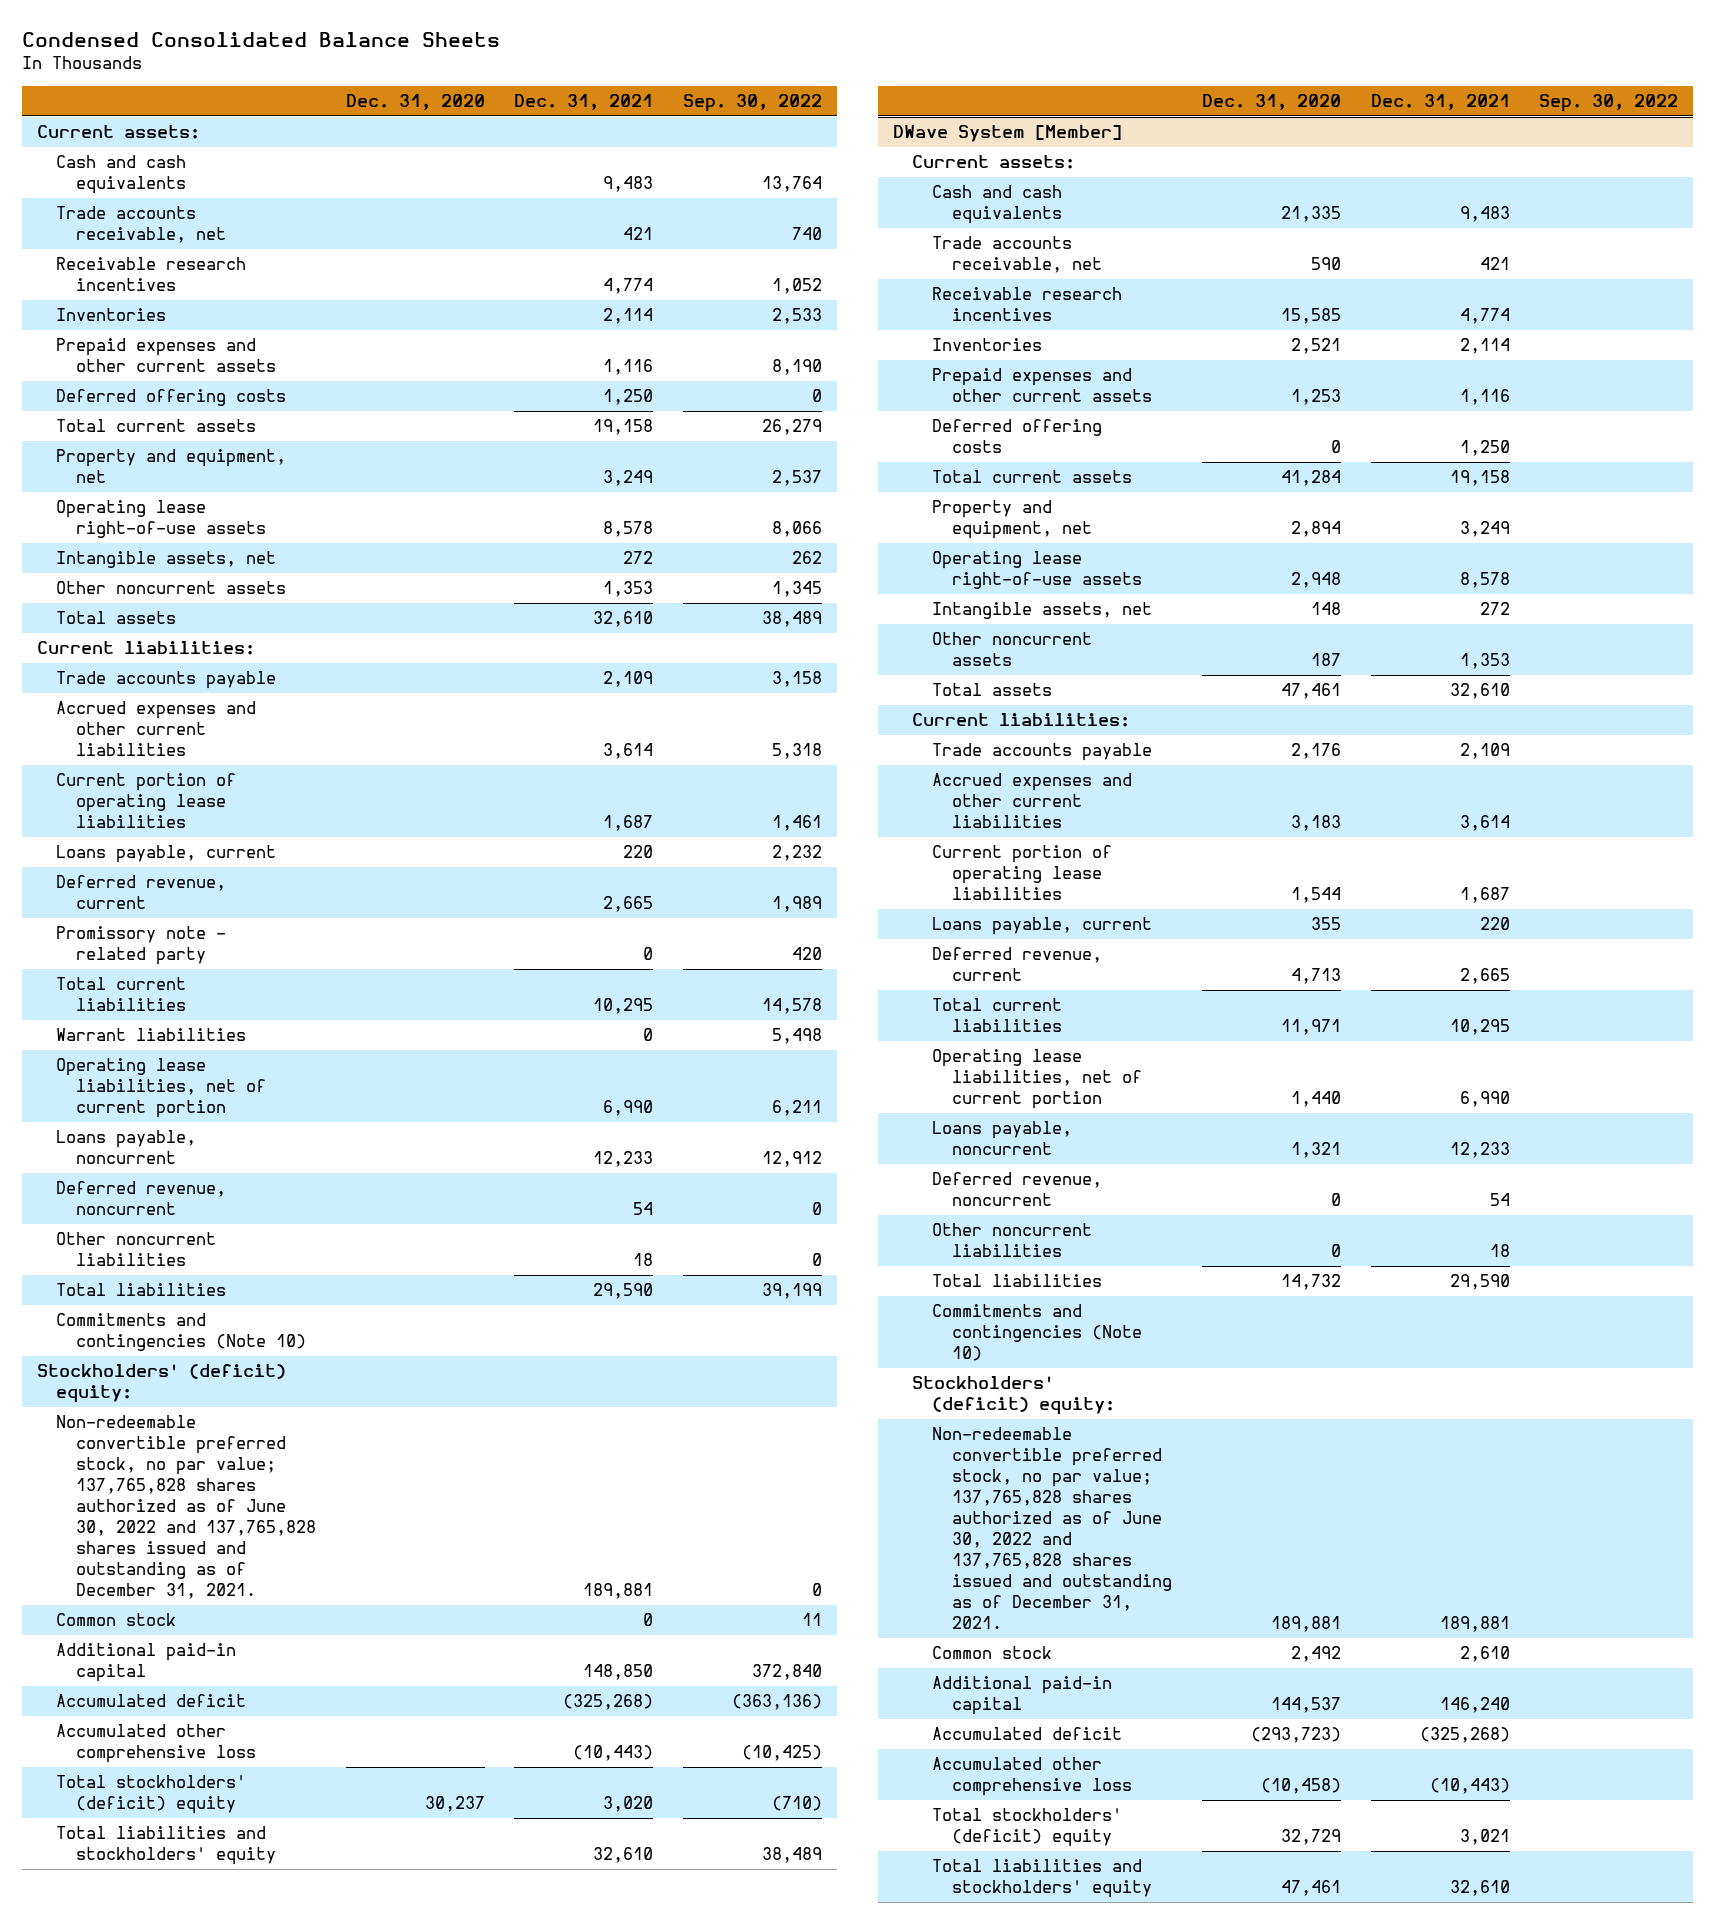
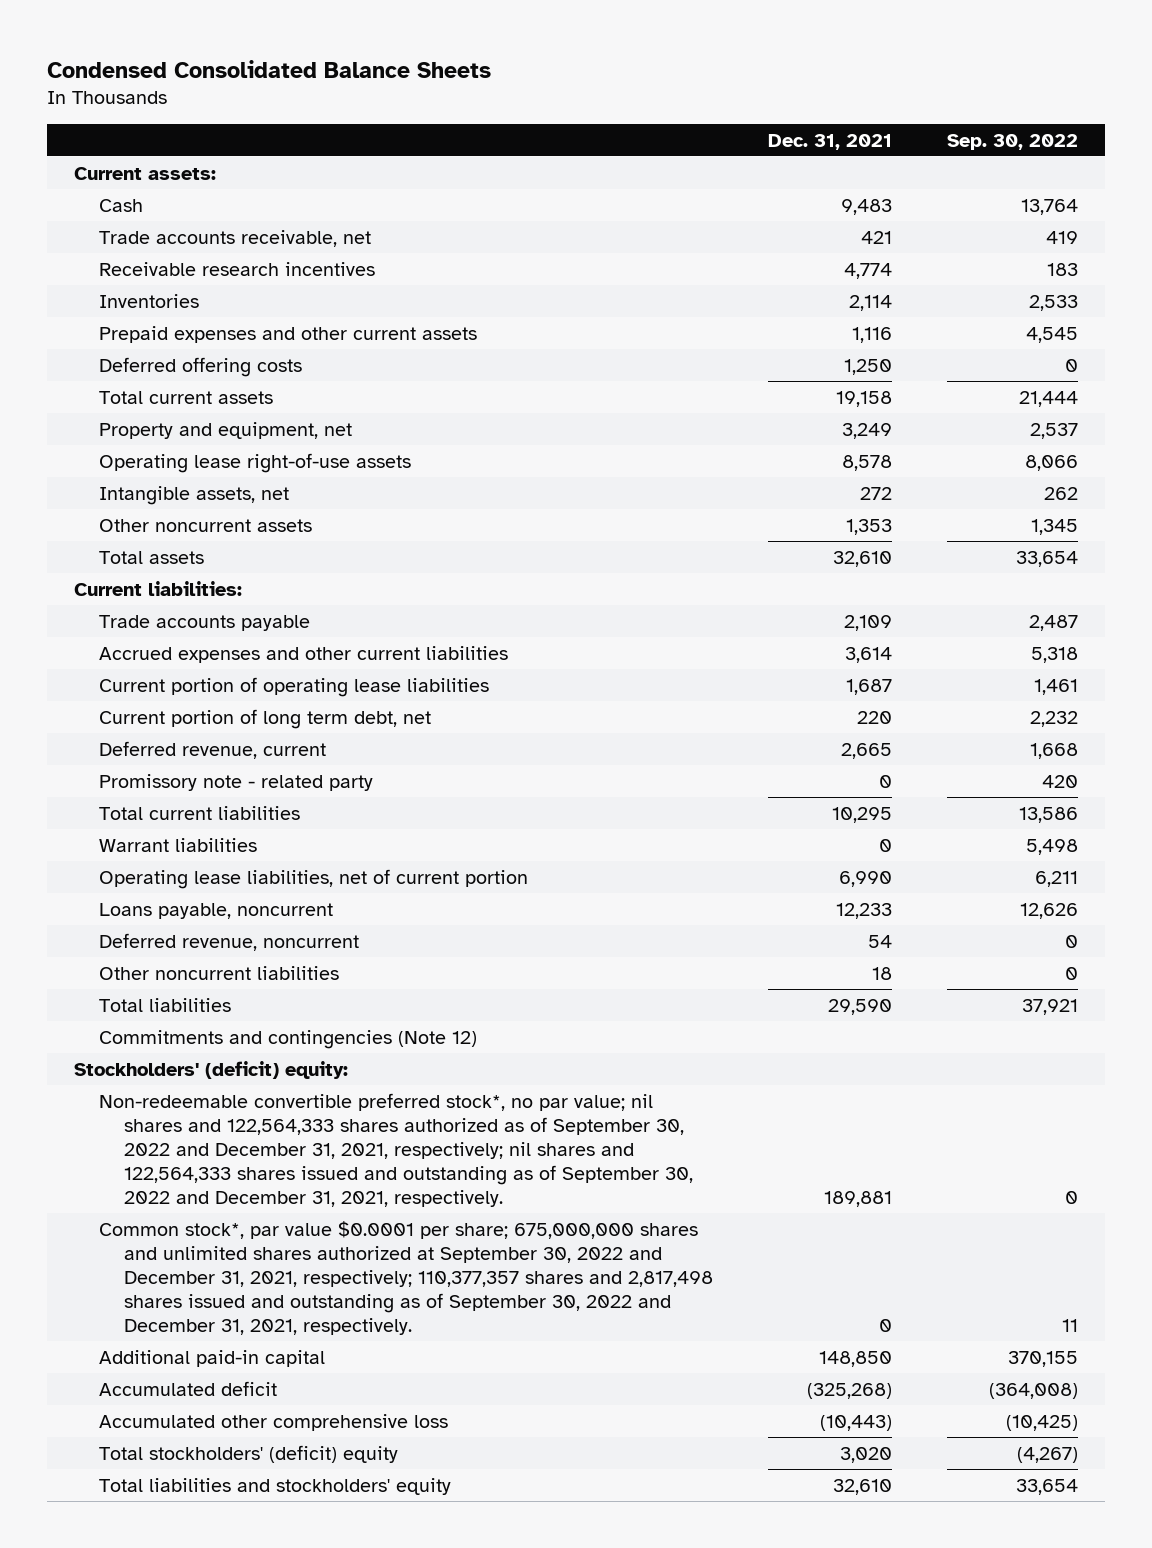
[345,93,485,110] Dec. 31, 2020 -> none
[56,155,187,195] Cash and cash equivalents -> [99,198,144,212] Cash
[792,227,823,241] 740 -> [1045,230,1078,244] 419
[772,278,823,295] 1,052 -> [1046,262,1078,276] 183
[772,359,823,376] 8,190 -> [1025,326,1078,343] 4,545
[762,419,823,436] 26,279 -> [1018,390,1078,407] 21,444
[762,611,823,628] 38,489 -> [1015,550,1078,567] 33,654
[772,671,823,688] 3,158 -> [1028,614,1078,631] 2,487
[56,845,277,864] Loans payable, current -> [99,708,432,729] Current portion of long term debt, net
[772,896,823,913] 1,989 -> [1029,742,1078,759] 1,668
[762,998,823,1015] 14,578 -> [1018,806,1078,823] 13,586
[762,1151,823,1168] 12,912 -> [1019,902,1078,919] 12,626
[762,1283,823,1300] 39,199 -> [1021,998,1078,1015] 37,921
[56,1313,307,1352] Commitments and contingencies (Note 10) -> [99,1029,478,1049] Commitments and contingencies (Note 12)
[56,1415,317,1599] Non-redeemable convertible preferred stock, no par value; 137,765,828 shares authorized as of June 30, 2022 and 137,765,828 shares issued and outstanding as of December 31, 2021. -> [99,1092,694,1208] Non-redeemable convertible preferred stock*, no par value; nil shares and 122,564,333 shares authorized as of September 30, 2022 and December 31, 2021, respectively; nil shares and 122,564,333 shares issued and outstanding as of September 30, 2022 and December 31, 2021, respectively.
[56,1613,177,1627] Common stock -> [99,1220,714,1336] Common stock*, par value $0.0001 per share; 675,000,000 shares and unlimited shares authorized at September 30, 2022 and December 31, 2021, respectively; 110,377,357 shares and 2,817,498 shares issued and outstanding as of September 30, 2022 and December 31, 2021, respectively.
[752,1664,823,1681] 372,840 -> [1007,1350,1078,1367] 370,155
[732,1694,823,1711] (363,136) -> [988,1382,1078,1399] (364,008)
[892,125,1122,143] DWave System [Member] -> none
[912,155,1076,170] Current assets: -> none
[932,185,1063,225] Cash and cash equivalents -> none
[932,236,1102,274] Trade accounts receivable, net -> none
[932,287,1123,322] Receivable research incentives -> none
[932,338,1043,352] Inventories -> none
[932,368,1152,403] Prepaid expenses and other current assets -> none
[932,419,1103,454] Deferred offering costs -> none
[932,470,1133,484] Total current assets -> none
[932,500,1092,540] Property and equipment, net -> none
[932,551,1142,590] Operating lease right-of-use assets -> none
[932,602,1153,620] Intangible assets, net -> none
[932,632,1093,667] Other noncurrent assets -> none
[932,683,1053,697] Total assets -> none
[912,713,1131,728] Current liabilities: -> none
[932,743,1153,762] Trade accounts payable -> none
[932,773,1133,829] Accrued expenses and other current liabilities -> none
[932,845,1113,901] Current portion of operating lease liabilities -> none
[932,917,1153,936] Loans payable, current -> none
[932,947,1103,982] Deferred revenue, current -> none
[932,998,1063,1033] Total current liabilities -> none
[932,1049,1142,1110] Operating lease liabilities, net of current portion -> none
[932,1121,1073,1156] Loans payable, noncurrent -> none
[932,1172,1103,1207] Deferred revenue, noncurrent -> none
[932,1223,1093,1258] Other noncurrent liabilities -> none
[932,1274,1103,1288] Total liabilities -> none
[932,1304,1142,1362] Commitments and contingencies (Note 10) -> none
[912,1376,1116,1416] Stockholders' (deficit) equity: -> none
[932,1427,1172,1629] Non-redeemable convertible preferred stock, no par value; 137,765,828 shares authorized as of June 30, 2022 and 137,765,828 shares issued and outstanding as of December 31, 2021. -> none
[932,1646,1053,1660] Common stock -> none
[932,1676,1113,1716] Additional paid-in capital -> none
[932,1727,1123,1741] Accumulated deficit -> none
[932,1757,1132,1797] Accumulated other comprehensive loss -> none
[932,1808,1123,1848] Total stockholders' (deficit) equity -> none
[932,1859,1152,1899] Total liabilities and stockholders' equity -> none
[772,1796,823,1812] (710) -> [1016,1446,1078,1463] (4,267)
[762,1847,823,1864] 38,489 -> [1015,1478,1078,1495] 33,654

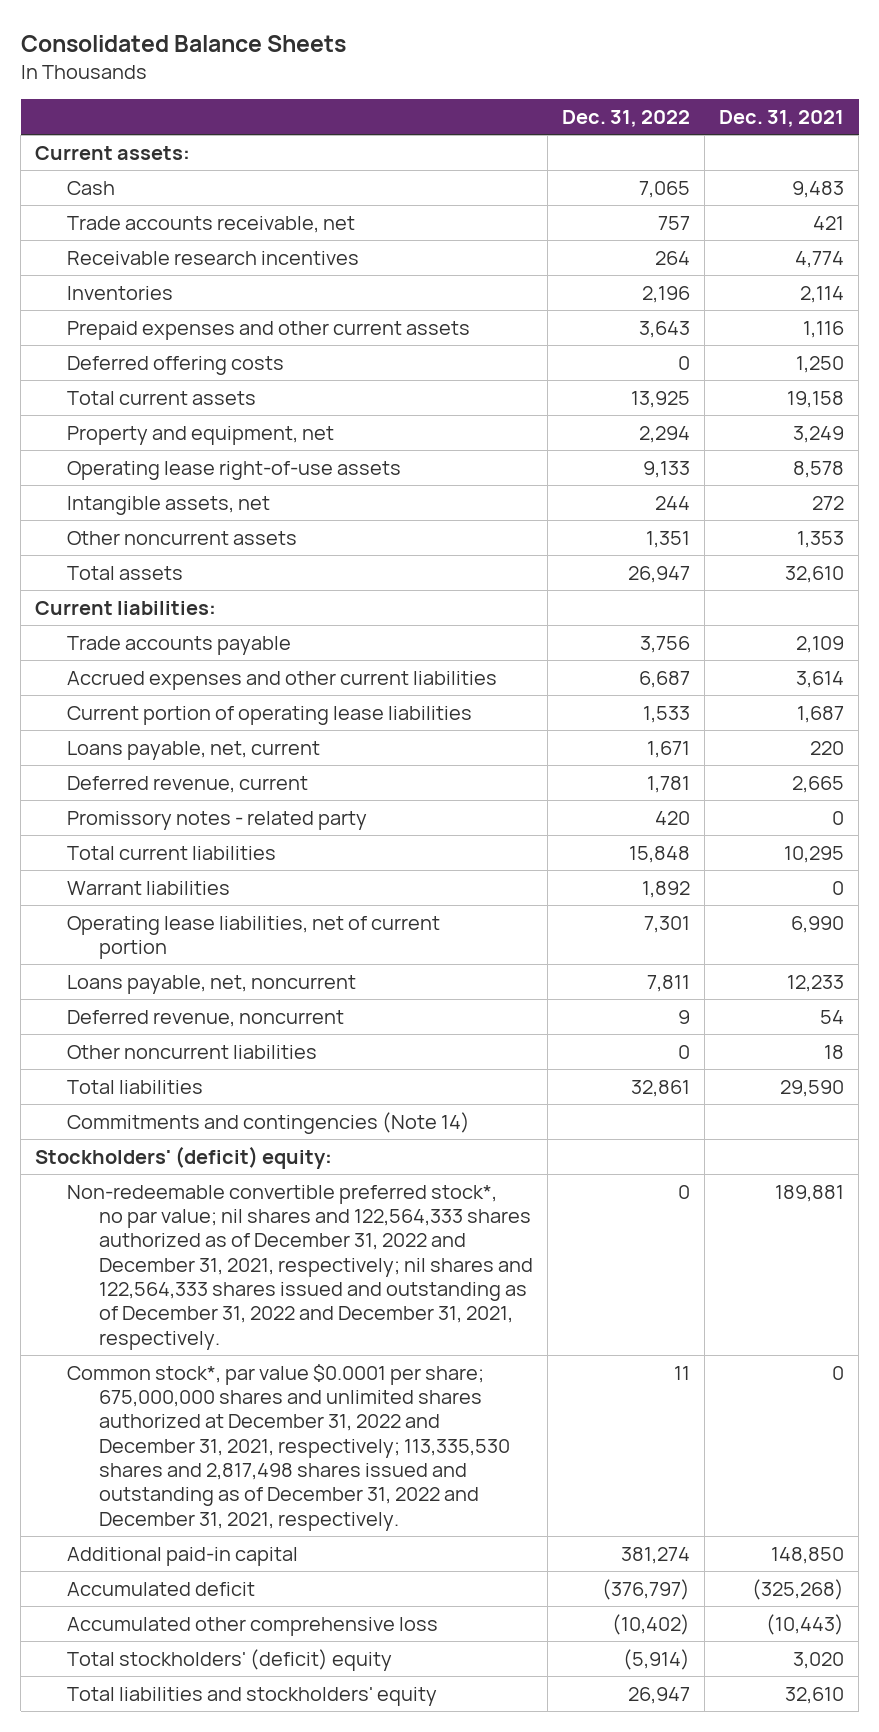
[46,59,491,78] Condensed Consolidated Balance Sheets -> [20,34,346,52] Consolidated Balance Sheets
[946,133,1078,150] Sep. 30, 2022 -> none
none -> [561,110,690,128] Dec. 31, 2022
[99,708,432,729] Current portion of long term debt, net -> [66,740,320,760] Loans payable, net, current
[99,773,374,791] Promissory note - related party -> [66,810,367,830] Promissory notes - related party
[99,902,334,919] Loans payable, noncurrent -> [66,974,356,994] Loans payable, net, noncurrent
[99,1029,478,1049] Commitments and contingencies (Note 12) -> [66,1111,470,1134] Commitments and contingencies (Note 14)
[99,1092,694,1208] Non-redeemable convertible preferred stock*, no par value; nil shares and 122,564,333 shares authorized as of September 30, 2022 and December 31, 2021, respectively; nil shares and 122,564,333 shares issued and outstanding as of September 30, 2022 and December 31, 2021, respectively. -> [66,1184,533,1350] Non-redeemable convertible preferred stock*, no par value; nil shares and 122,564,333 shares authorized as of December 31, 2022 and December 31, 2021, respectively; nil shares and 122,564,333 shares issued and outstanding as of December 31, 2022 and December 31, 2021, respectively.
[99,1220,714,1336] Common stock*, par value $0.0001 per share; 675,000,000 shares and unlimited shares authorized at September 30, 2022 and December 31, 2021, respectively; 110,377,357 shares and 2,817,498 shares issued and outstanding as of September 30, 2022 and December 31, 2021, respectively. -> [66,1363,510,1531] Common stock*, par value $0.0001 per share; 675,000,000 shares and unlimited shares authorized at December 31, 2022 and December 31, 2021, respectively; 113,335,530 shares and 2,817,498 shares issued and outstanding as of December 31, 2022 and December 31, 2021, respectively.

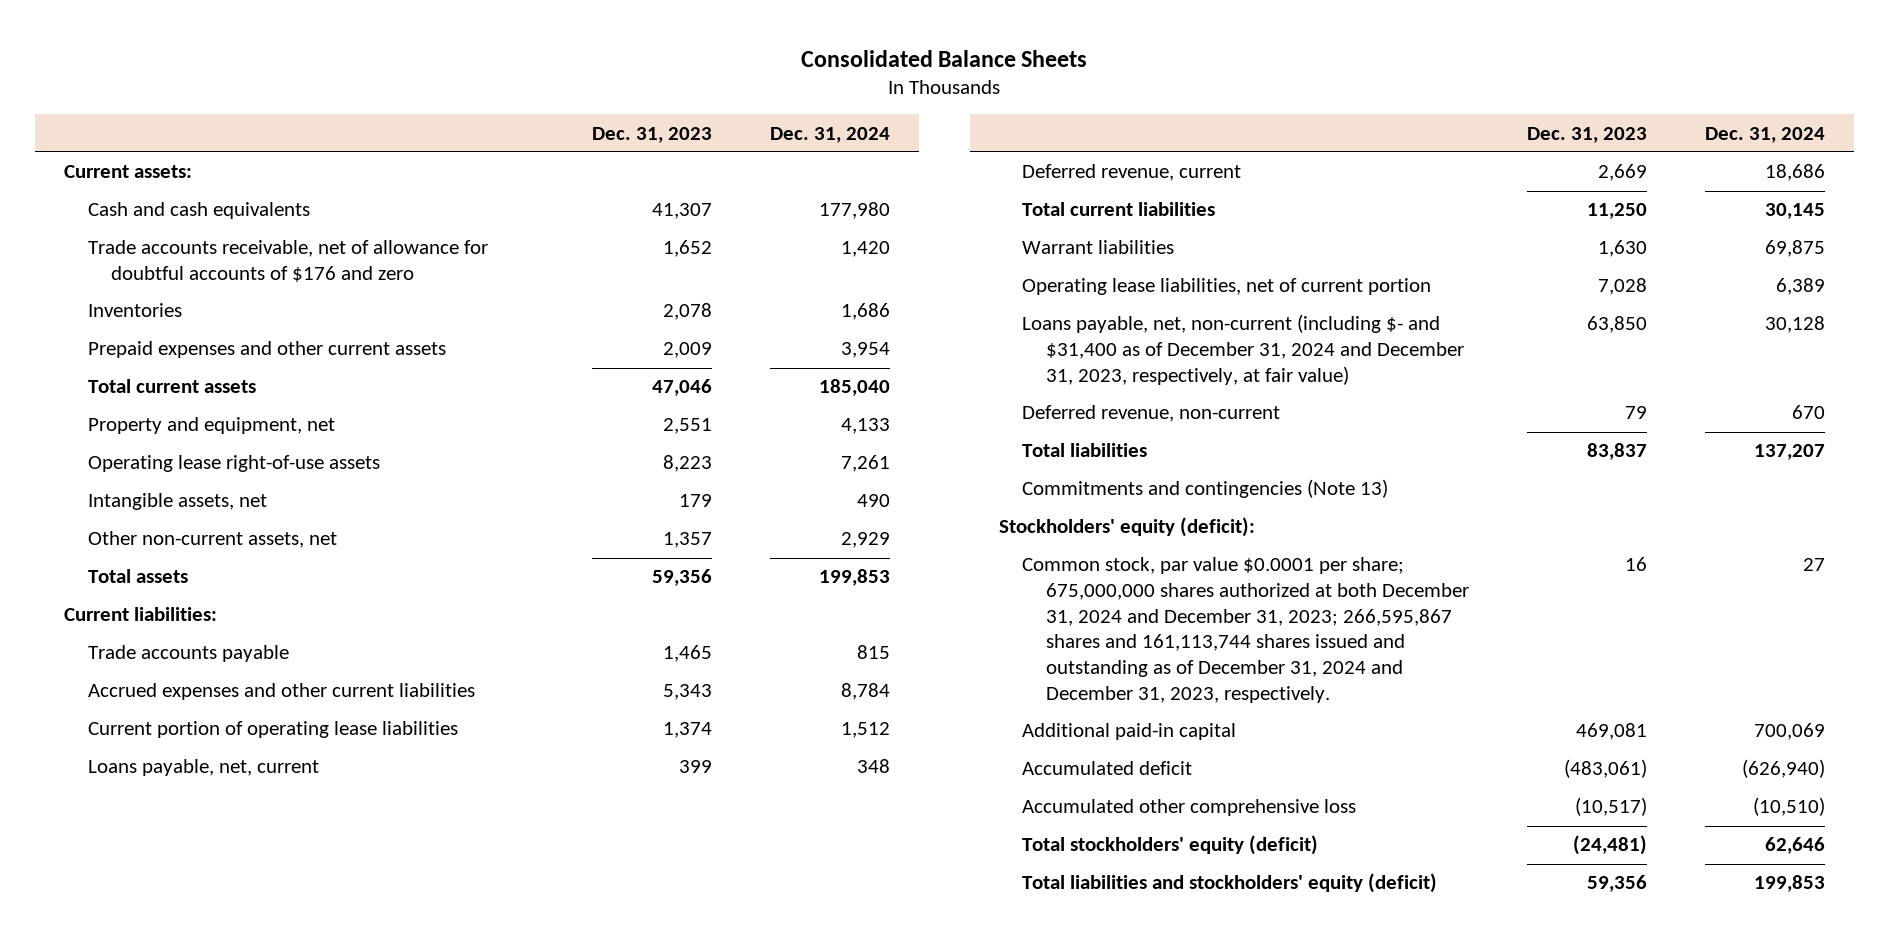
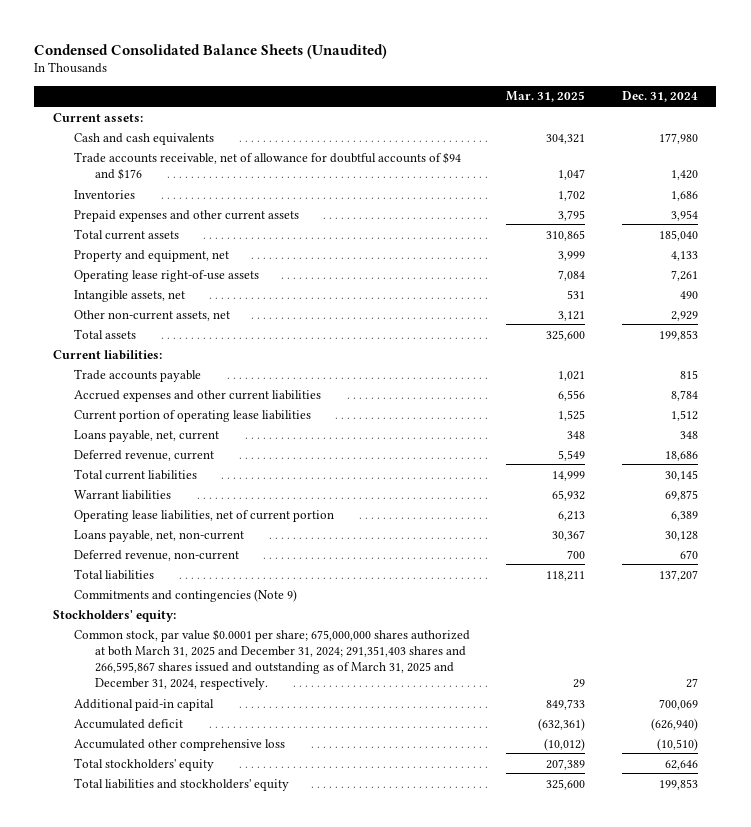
[801,49,1088,67] Consolidated Balance Sheets -> [34,43,388,59] Condensed Consolidated Balance Sheets (Unaudited)
[592,126,713,143] Dec. 31, 2023 -> none
none -> [506,91,586,103] Mar. 31, 2025
[87,240,488,283] Trade accounts receivable, net of allowance for doubtful accounts of $176 and zero -> [73,151,461,180] Trade accounts receivable, net of allowance for doubtful accounts of $94 and $176
[1022,314,1464,385] Loans payable, net, non-current (including $- and $31,400 as of December 31, 2024 and December 31, 2023, respectively, at fair value) -> [73,529,244,542] Loans payable, net, non-current
[1022,479,1389,499] Commitments and contingencies (Note 13) -> [73,588,297,602] Commitments and contingencies (Note 9)
[998,517,1255,538] Stockholders' equity (deficit): -> [52,609,176,622] Stockholders' equity:
[1022,557,1469,703] Common stock, par value $0.0001 per share; 675,000,000 shares authorized at both December 31, 2024 and December 31, 2023; 266,595,867 shares and 161,113,744 shares issued and outstanding as of December 31, 2024 and December 31, 2023, respectively. -> [73,628,470,691] Common stock, par value $0.0001 per share; 675,000,000 shares authorized at both March 31, 2025 and December 31, 2024; 291,351,403 shares and 266,595,867 shares issued and outstanding as of March 31, 2025 and December 31, 2024, respectively.
[1022,835,1319,856] Total stockholders' equity (deficit) -> [73,757,214,771] Total stockholders' equity
[1022,873,1438,894] Total liabilities and stockholders' equity (deficit) -> [73,777,289,791] Total liabilities and stockholders' equity

